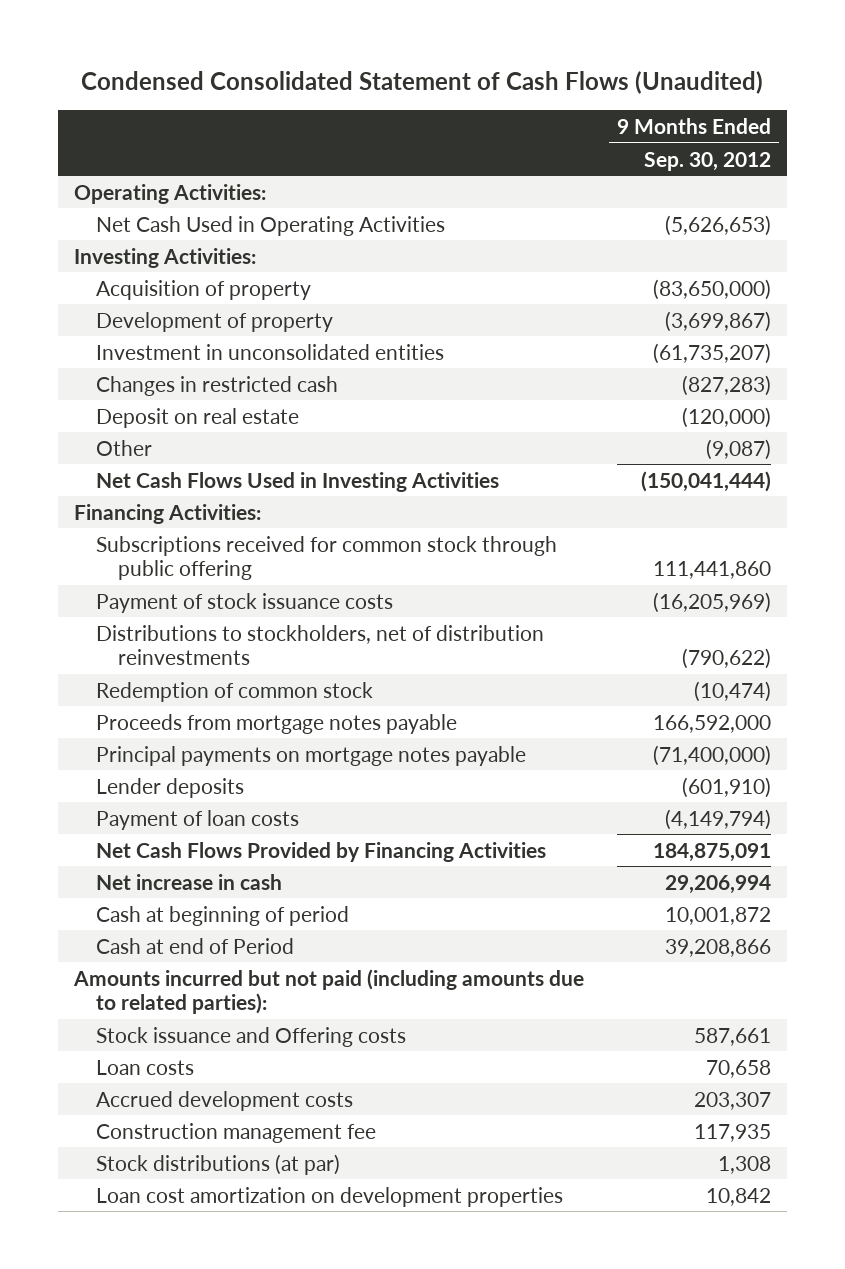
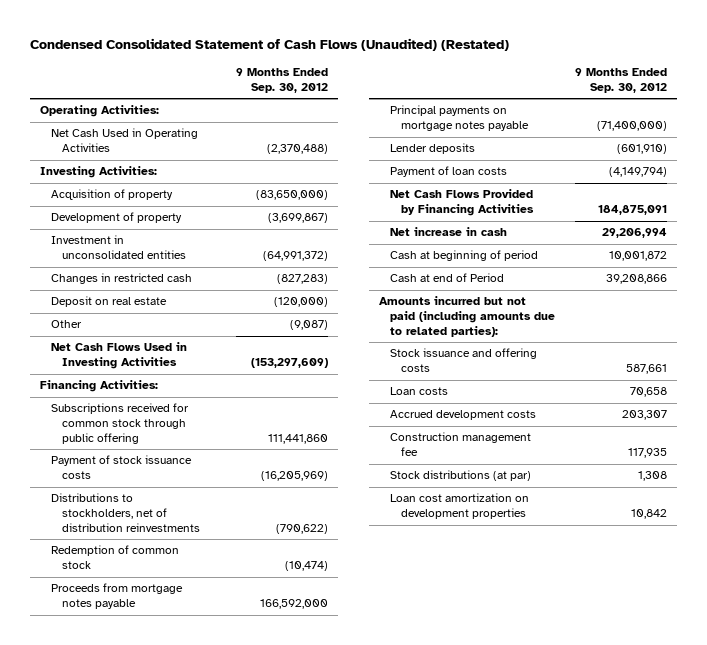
[81,70,764,94] Condensed Consolidated Statement of Cash Flows (Unaudited) -> [29,37,509,51] Condensed Consolidated Statement of Cash Flows (Unaudited) (Restated)
[664,214,771,236] (5,626,653) -> [267,144,329,155] (2,370,488)
[652,342,771,364] (61,735,207) -> [263,251,329,262] (64,991,372)
[640,470,771,492] (150,041,444) -> [251,358,329,369] (153,297,609)
[96,1026,407,1047] Stock issuance and Offering costs -> [390,348,538,373] Stock issuance and offering costs

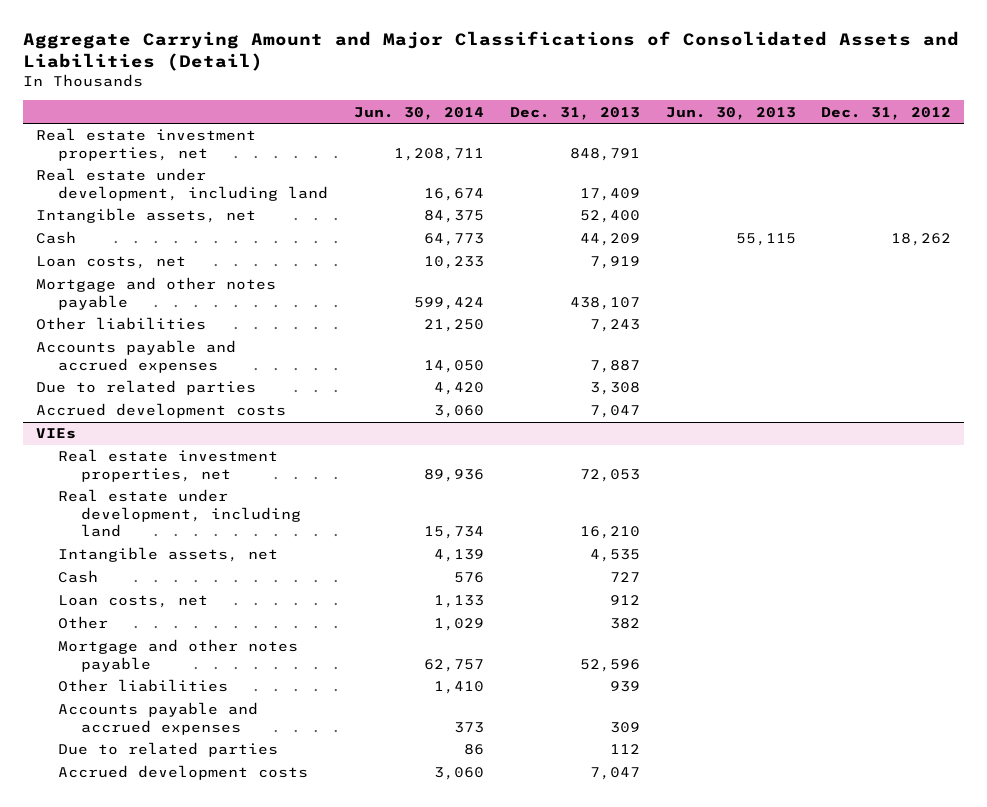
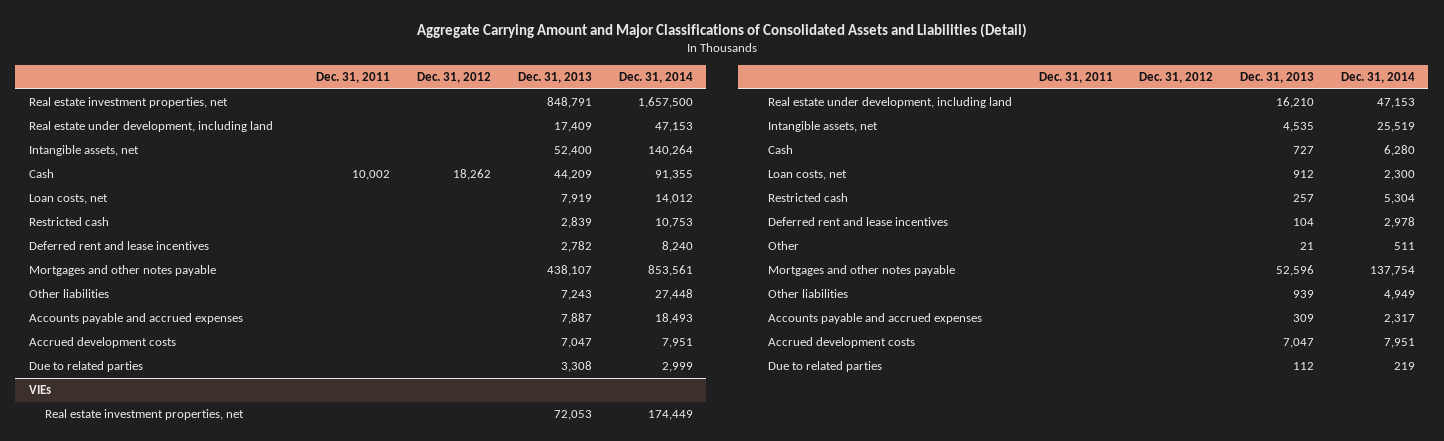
[353,106,484,120] Jun. 30, 2014 -> none
[665,106,796,120] Jun. 30, 2013 -> none
none -> [316,71,391,83] Dec. 31, 2011
none -> [618,71,693,83] Dec. 31, 2014
none -> [28,217,109,227] Restricted cash
none -> [28,241,209,251] Deferred rent and lease incentives
[35,277,276,310] Mortgage and other notes payable -> [28,265,216,277] Mortgages and other notes payable
[35,380,256,396] Due to related parties -> [28,361,143,373] Due to related parties
none -> [767,193,848,203] Restricted cash
none -> [767,217,948,227] Deferred rent and lease incentives
[609,618,640,630] 382 -> [1300,242,1315,251] 21
[58,639,299,672] Mortgage and other notes payable -> [767,265,955,277] Mortgages and other notes payable
[58,742,279,758] Due to related parties -> [767,361,882,373] Due to related parties

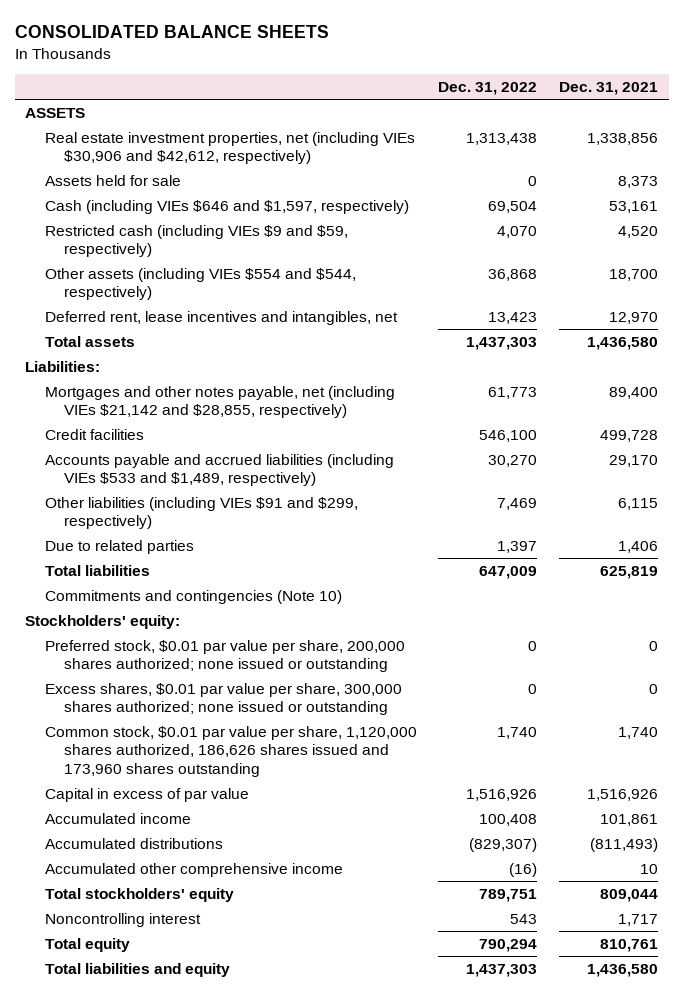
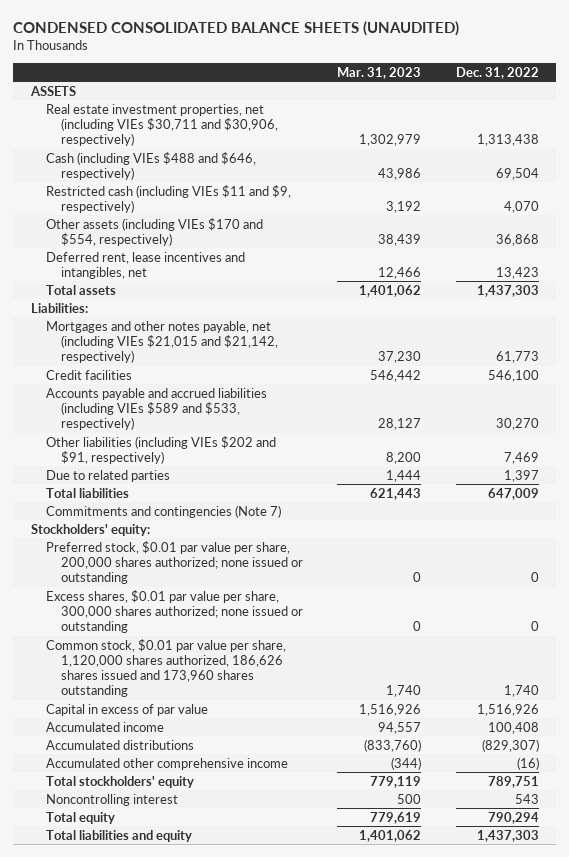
[14,25,329,39] CONSOLIDATED BALANCE SHEETS -> [13,21,460,37] CONDENSED CONSOLIDATED BALANCE SHEETS (UNAUDITED)
[558,82,658,96] Dec. 31, 2021 -> none
none -> [337,66,422,79] Mar. 31, 2023
[44,174,181,186] Assets held for sale -> none
[44,131,415,165] Real estate investment properties, net (including VIEs $30,906 and $42,612, respectively) -> [45,103,278,146] Real estate investment properties, net (including VIEs $30,711 and $30,906, respectively)
[44,199,409,214] Cash (including VIEs $646 and $1,597, respectively) -> [45,151,256,180] Cash (including VIEs $488 and $646, respectively)
[44,224,348,258] Restricted cash (including VIEs $9 and $59, respectively) -> [45,184,291,213] Restricted cash (including VIEs $11 and $9, respectively)
[44,267,356,301] Other assets (including VIEs $554 and $544, respectively) -> [45,217,263,246] Other assets (including VIEs $170 and $554, respectively)
[44,385,395,419] Mortgages and other notes payable, net (including VIEs $21,142 and $28,855, respectively) -> [45,320,278,363] Mortgages and other notes payable, net (including VIEs $21,015 and $21,142, respectively)
[44,453,394,487] Accounts payable and accrued liabilities (including VIEs $533 and $1,489, respectively) -> [45,387,267,430] Accounts payable and accrued liabilities (including VIEs $589 and $533, respectively)
[44,496,358,530] Other liabilities (including VIEs $91 and $299, respectively) -> [45,435,276,464] Other liabilities (including VIEs $202 and $91, respectively)
[44,589,342,604] Commitments and contingencies (Note 10) -> [45,504,281,518] Commitments and contingencies (Note 7)

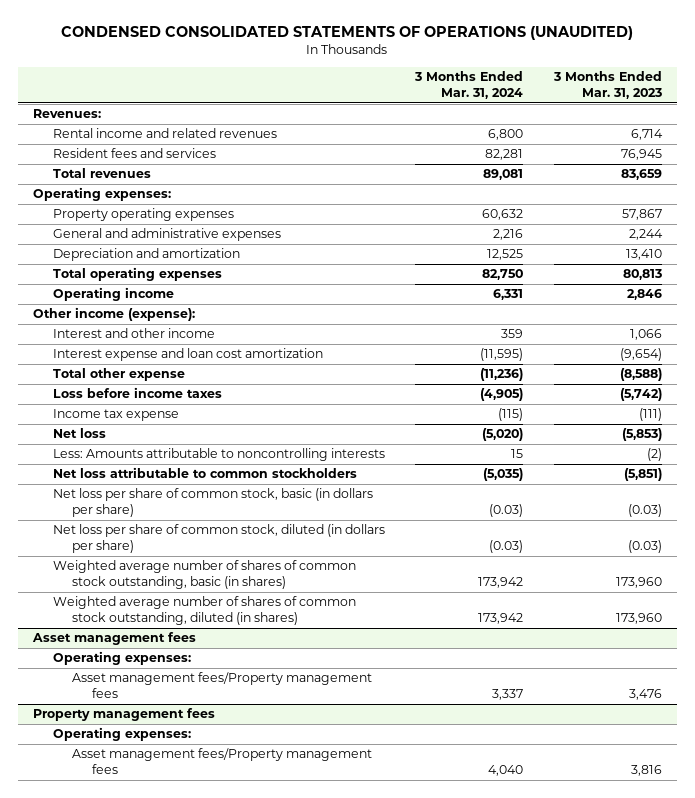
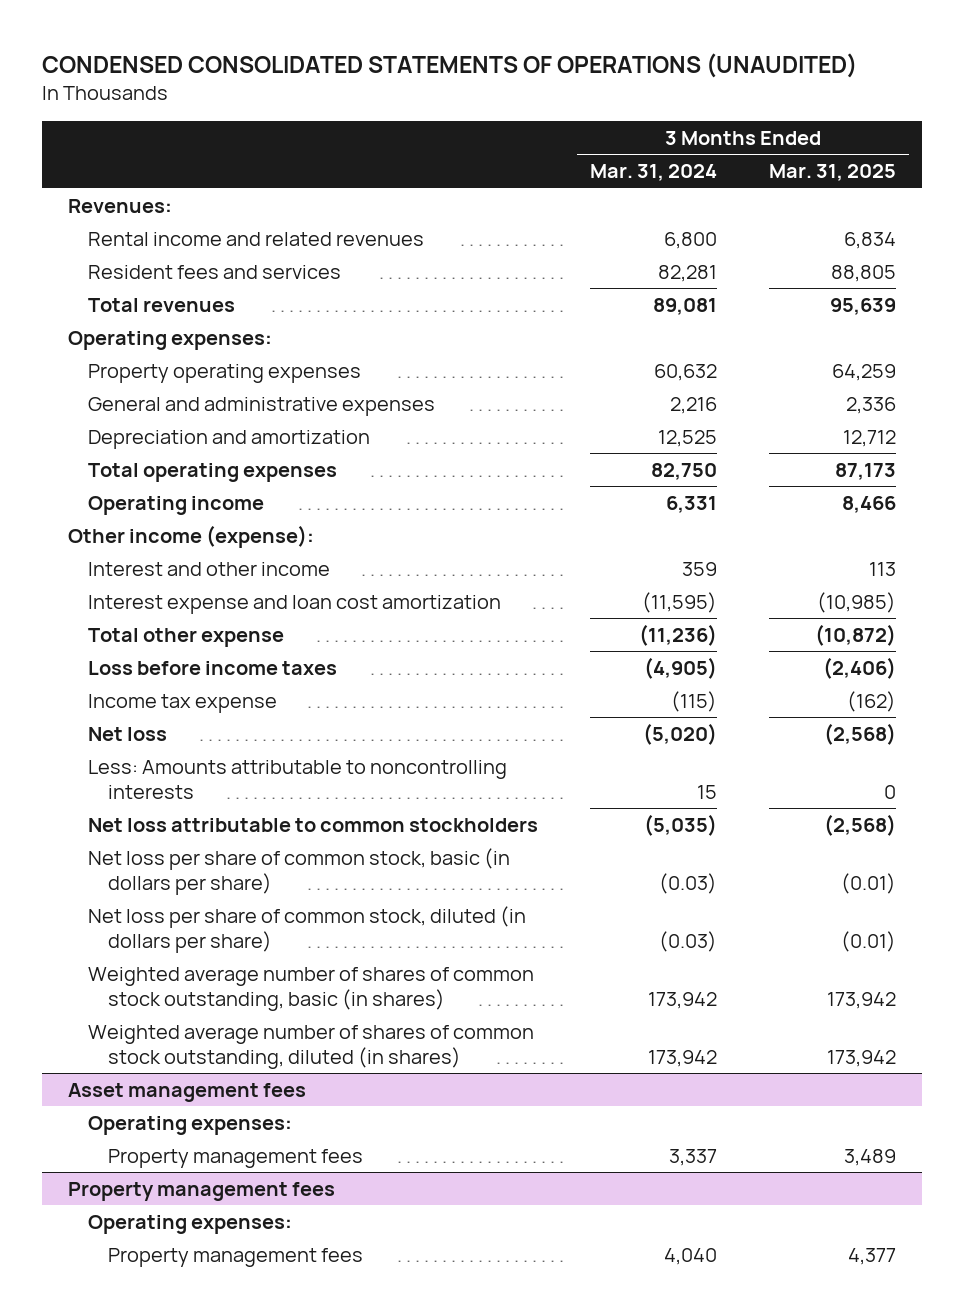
[552,71,662,99] 3 Months Ended Mar. 31, 2023 -> none
none -> [768,164,896,182] Mar. 31, 2025
[72,672,373,699] Asset management fees/Property management fees -> [107,1149,363,1169] Property management fees
[72,748,373,775] Asset management fees/Property management fees -> [107,1248,363,1268] Property management fees

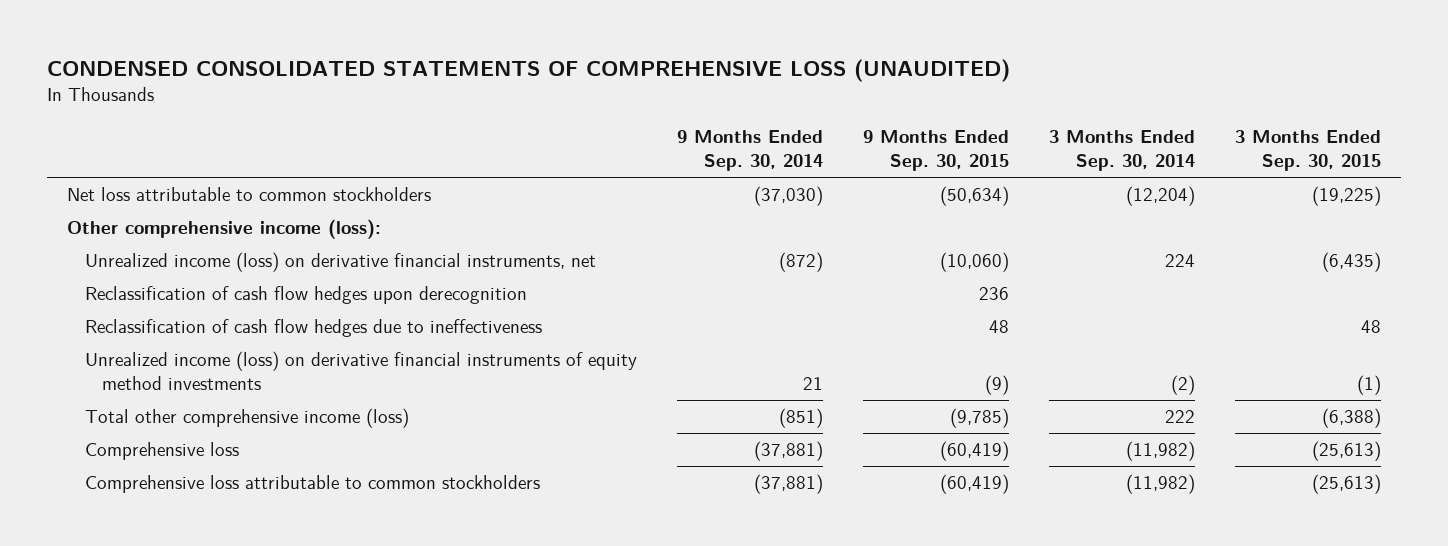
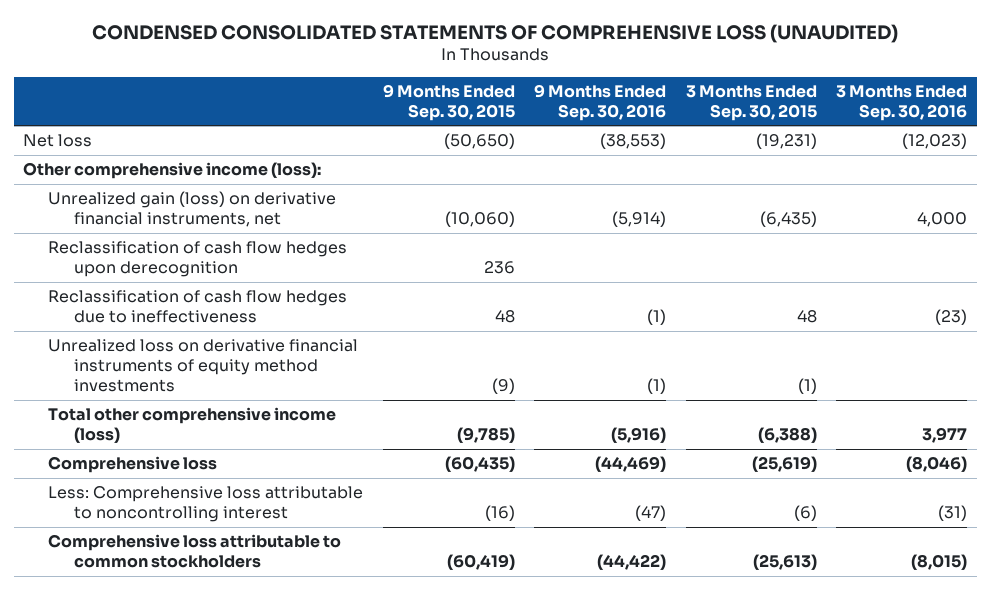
[676,130,823,172] 9 Months Ended Sep. 30, 2014 -> none
[1048,130,1195,172] 3 Months Ended Sep. 30, 2014 -> none
none -> [534,83,667,121] 9 Months Ended Sep. 30, 2016
none -> [835,84,967,121] 3 Months Ended Sep. 30, 2016
[67,187,432,202] Net loss attributable to common stockholders -> none
none -> [23,134,93,148] Net loss
[84,252,596,273] Unrealized income (loss) on derivative financial instruments, net -> [48,191,337,228] Unrealized gain (loss) on derivative financial instruments, net
[84,351,637,391] Unrealized income (loss) on derivative financial instruments of equity method investments -> [48,339,359,393] Unrealized loss on derivative financial instruments of equity method investments
[939,441,1009,462] (60,419) -> [444,456,515,473] (60,435)
[1311,441,1381,462] (25,613) -> [751,456,817,473] (25,619)
none -> [48,486,364,523] Less: Comprehensive loss attributable to noncontrolling interest

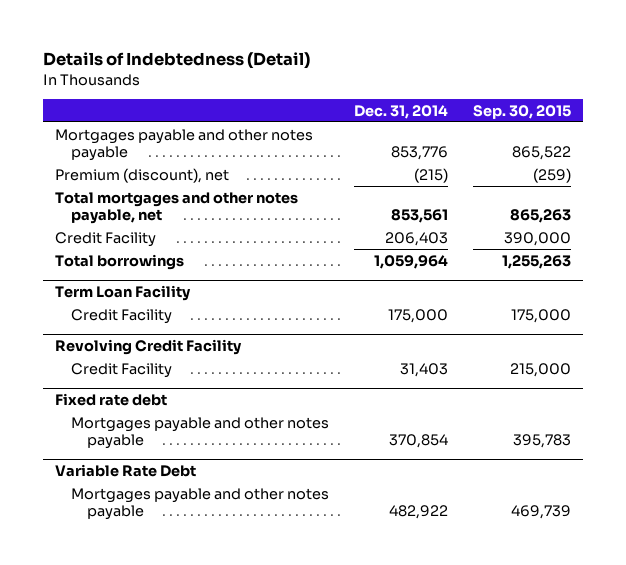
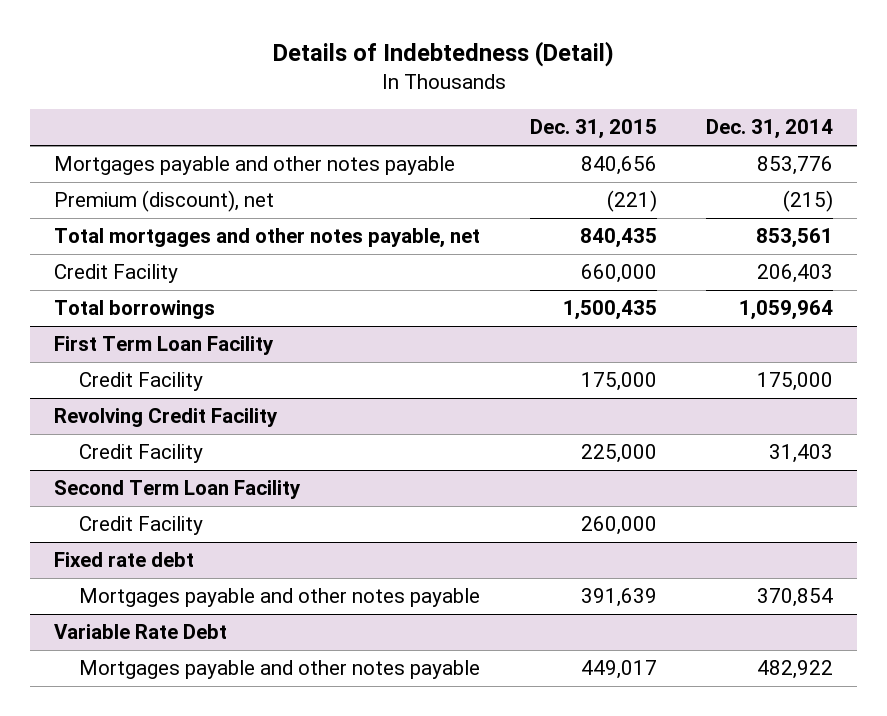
[472,104,571,119] Sep. 30, 2015 -> none
none -> [529,119,657,140] Dec. 31, 2015
[55,285,192,302] Term Loan Facility -> [54,336,275,356] First Term Loan Facility
none -> [54,480,302,500] Second Term Loan Facility
none -> [79,516,204,536] Credit Facility

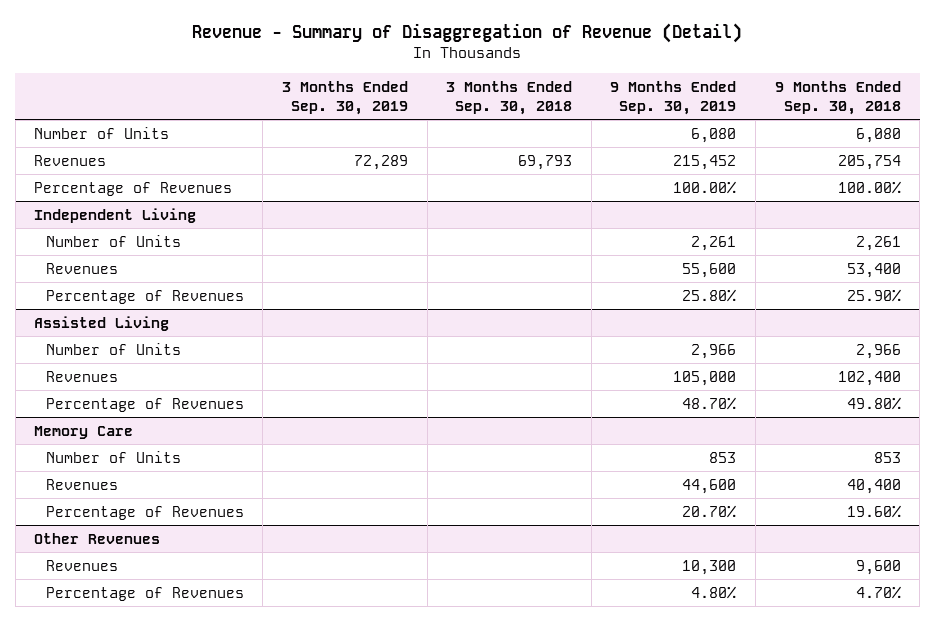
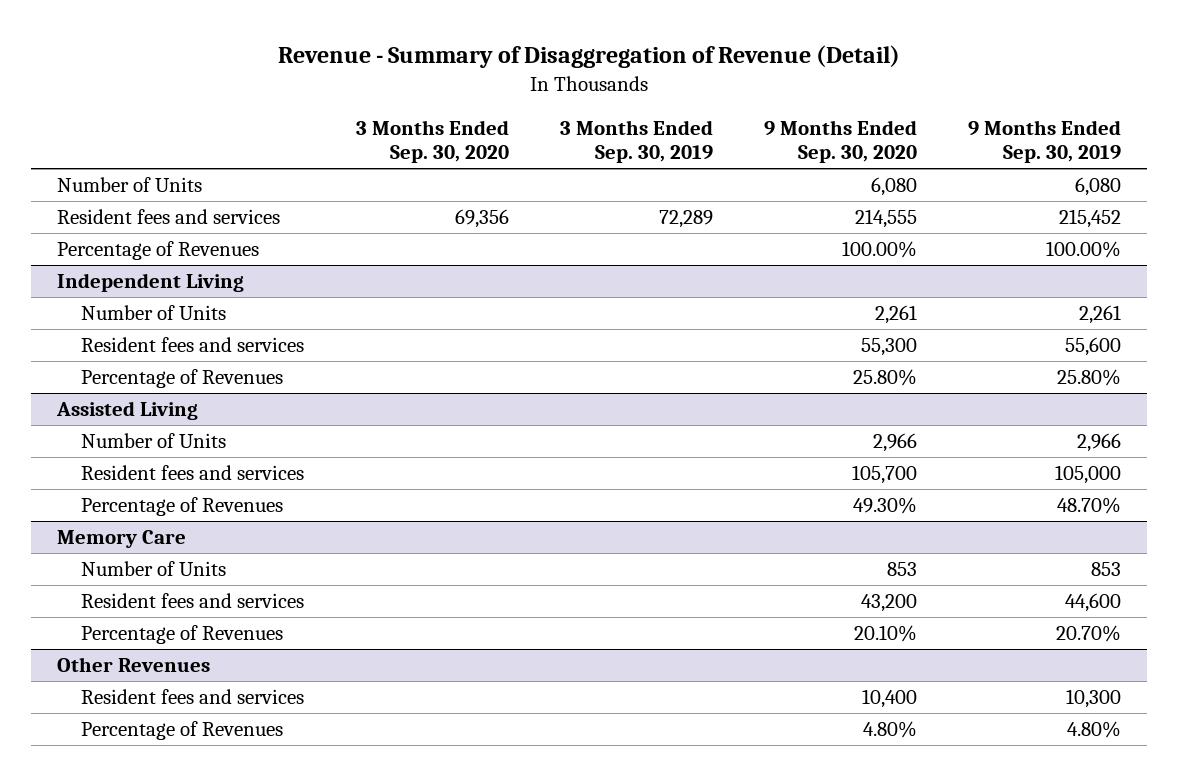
[446,80,573,116] 3 Months Ended Sep. 30, 2018 -> none
[774,80,901,116] 9 Months Ended Sep. 30, 2018 -> none
none -> [355,119,509,164] 3 Months Ended Sep. 30, 2020
none -> [763,119,917,164] 9 Months Ended Sep. 30, 2020
[34,154,107,166] Revenues -> [56,208,280,224] Resident fees and services
[45,262,118,274] Revenues -> [81,336,305,352] Resident fees and services
[45,370,118,382] Revenues -> [81,464,305,480] Resident fees and services
[45,478,118,490] Revenues -> [81,592,305,608] Resident fees and services
[45,559,118,571] Revenues -> [81,688,305,704] Resident fees and services

